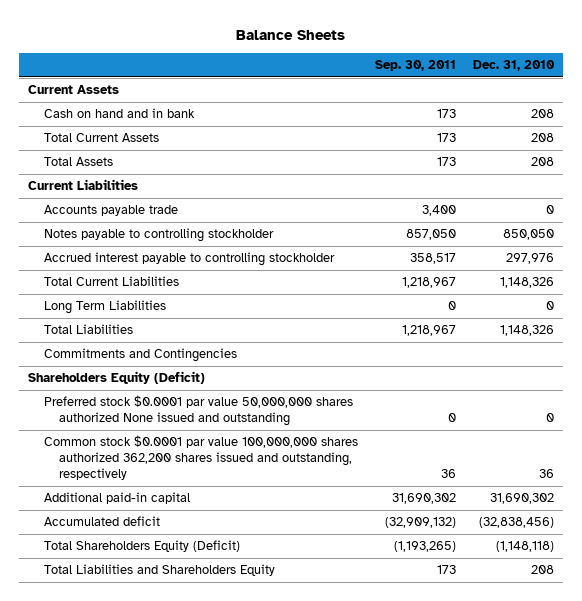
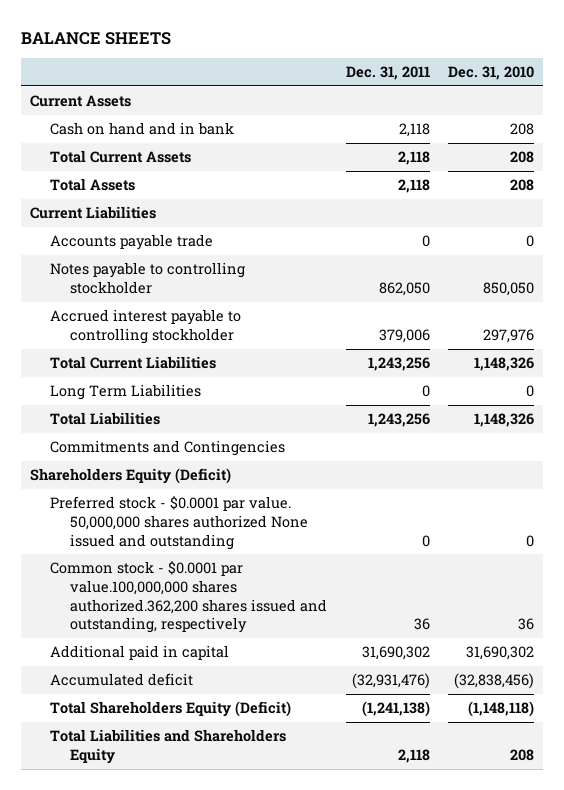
[236,29,346,40] Balance Sheets -> [21,31,172,45] BALANCE SHEETS
[375,60,457,72] Sep. 30, 2011 -> none
none -> [345,66,430,81] Dec. 31, 2011
[43,395,353,427] Preferred stock $0.0001 par value 50,000,000 shares authorized None issued and outstanding -> [50,496,309,550] Preferred stock - $0.0001 par value. 50,000,000 shares authorized None issued and outstanding
[43,435,358,481] Common stock $0.0001 par value 100,000,000 shares authorized 362,200 shares issued and outstanding, respectively -> [50,561,328,634] Common stock - $0.0001 par value.100,000,000 shares authorized.362,200 shares issued and outstanding, respectively
[43,492,190,505] Additional paid-in capital -> [50,645,230,661] Additional paid in capital

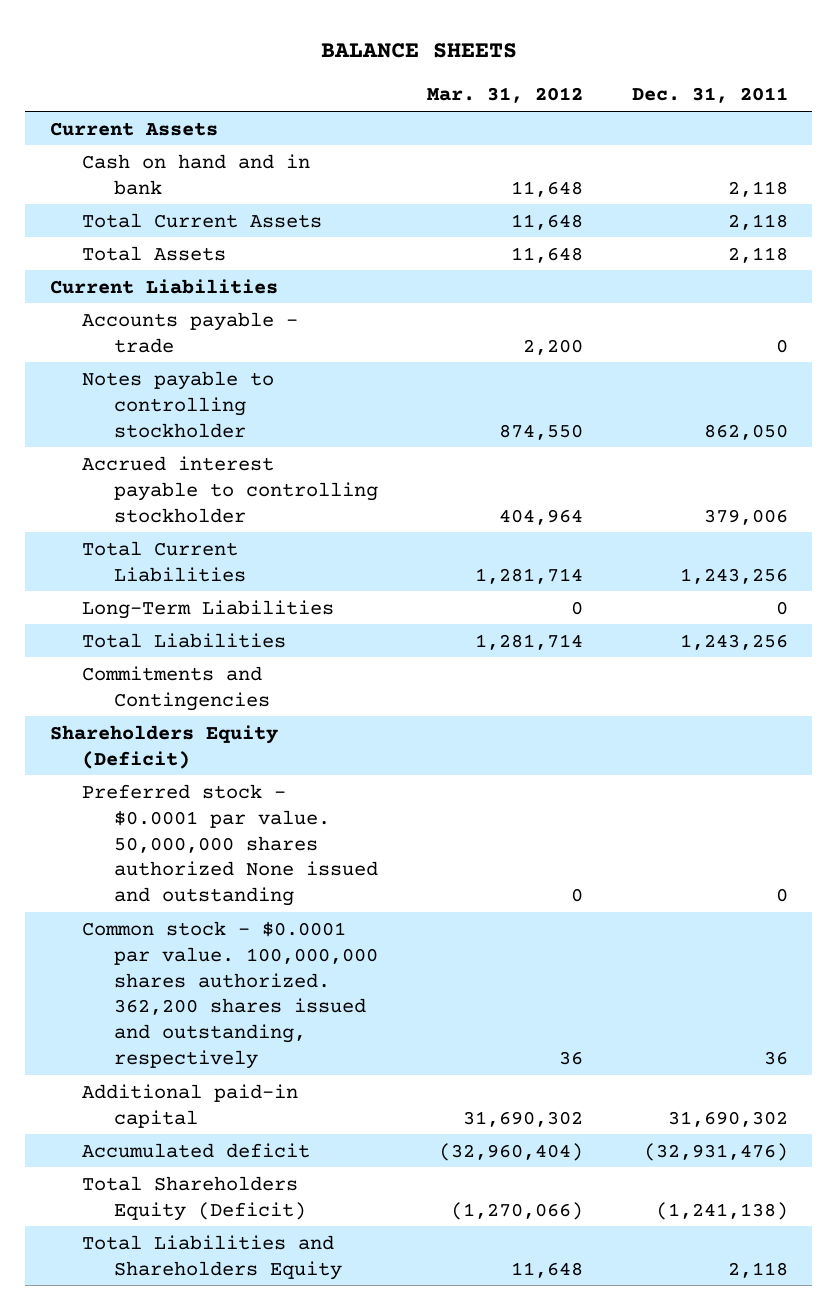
[448,66,535,81] Dec. 31, 2010 -> none
none -> [427,87,584,104] Mar. 31, 2012
[50,234,214,251] Accounts payable trade -> [82,311,299,353] Accounts payable - trade
[50,384,202,401] Long Term Liabilities -> [82,599,335,619] Long-Term Liabilities
[50,561,328,634] Common stock - $0.0001 par value.100,000,000 shares authorized.362,200 shares issued and outstanding, respectively -> [82,920,379,1070] Common stock - $0.0001 par value. 100,000,000 shares authorized. 362,200 shares issued and outstanding, respectively
[50,645,230,661] Additional paid in capital -> [82,1083,299,1128] Additional paid-in capital

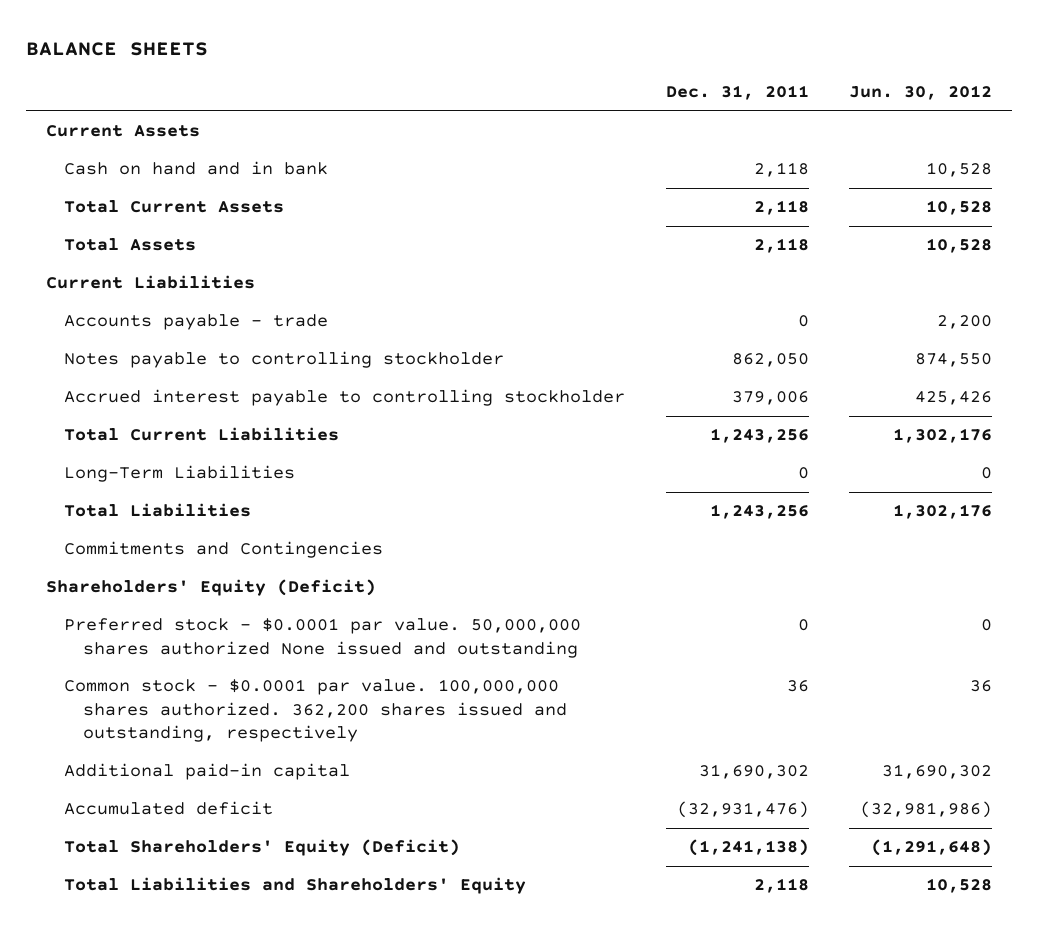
[427,87,584,104] Mar. 31, 2012 -> none
none -> [848,85,992,101] Jun. 30, 2012
[49,724,278,769] Shareholders Equity (Deficit) -> [45,579,376,597] Shareholders' Equity (Deficit)
[82,1175,307,1221] Total Shareholders Equity (Deficit) -> [64,839,461,857] Total Shareholders' Equity (Deficit)
[82,1234,343,1280] Total Liabilities and Shareholders Equity -> [64,877,527,895] Total Liabilities and Shareholders' Equity

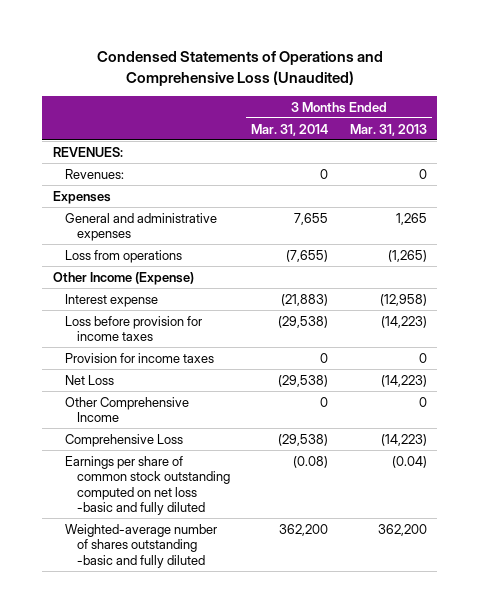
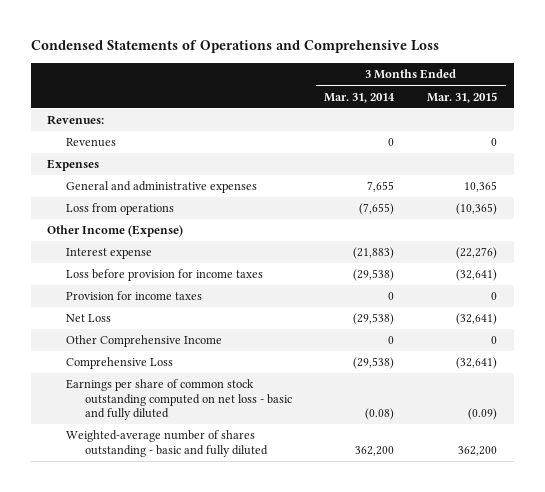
[96,51,383,86] Condensed Statements of Operations and Comprehensive Loss (Unaudited) -> [30,40,439,54] Condensed Statements of Operations and Comprehensive Loss
[349,123,427,136] Mar. 31, 2013 -> none
none -> [427,91,498,103] Mar. 31, 2015
[52,146,123,157] REVENUES: -> [47,115,105,126] Revenues:
[64,168,124,179] Revenues: -> [65,138,116,148] Revenues
[64,455,231,516] Earnings per share of common stock outstanding computed on net loss -basic and fully diluted -> [65,379,292,421] Earnings per share of common stock outstanding computed on net loss - basic and fully diluted
[64,523,217,568] Weighted-average number of shares outstanding -basic and fully diluted -> [65,430,268,457] Weighted-average number of shares outstanding - basic and fully diluted

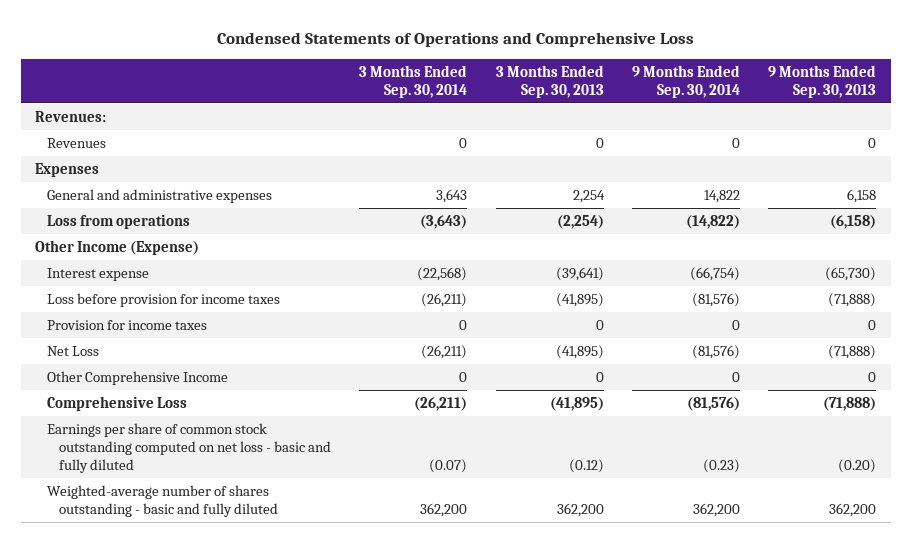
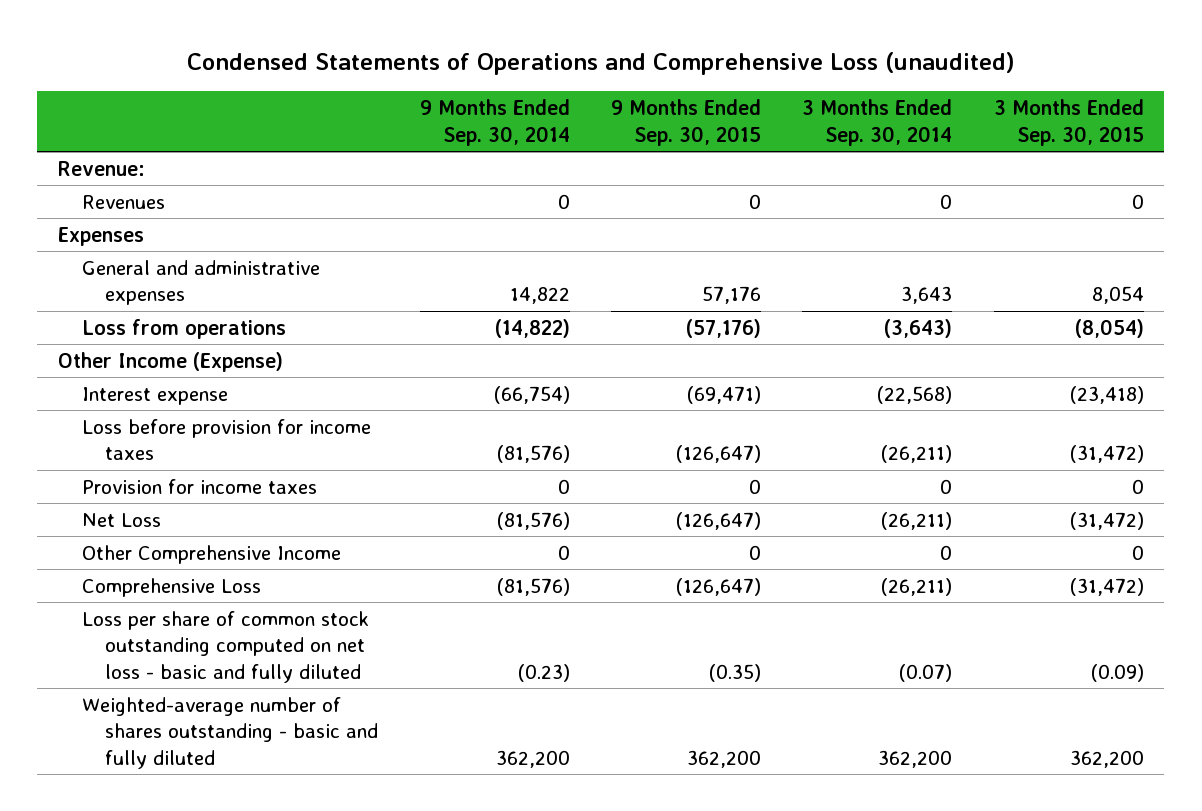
[216,32,694,48] Condensed Statements of Operations and Comprehensive Loss -> [186,52,1015,76] Condensed Statements of Operations and Comprehensive Loss (unaudited)
[495,65,604,99] 3 Months Ended Sep. 30, 2013 -> none
[768,65,877,99] 9 Months Ended Sep. 30, 2013 -> none
none -> [610,99,761,146] 9 Months Ended Sep. 30, 2015
none -> [993,99,1144,146] 3 Months Ended Sep. 30, 2015
[35,110,107,122] Revenues: -> [57,160,145,176] Revenue:
[47,422,332,473] Earnings per share of common stock outstanding computed on net loss - basic and fully diluted -> [81,610,369,683] Loss per share of common stock outstanding computed on net loss - basic and fully diluted

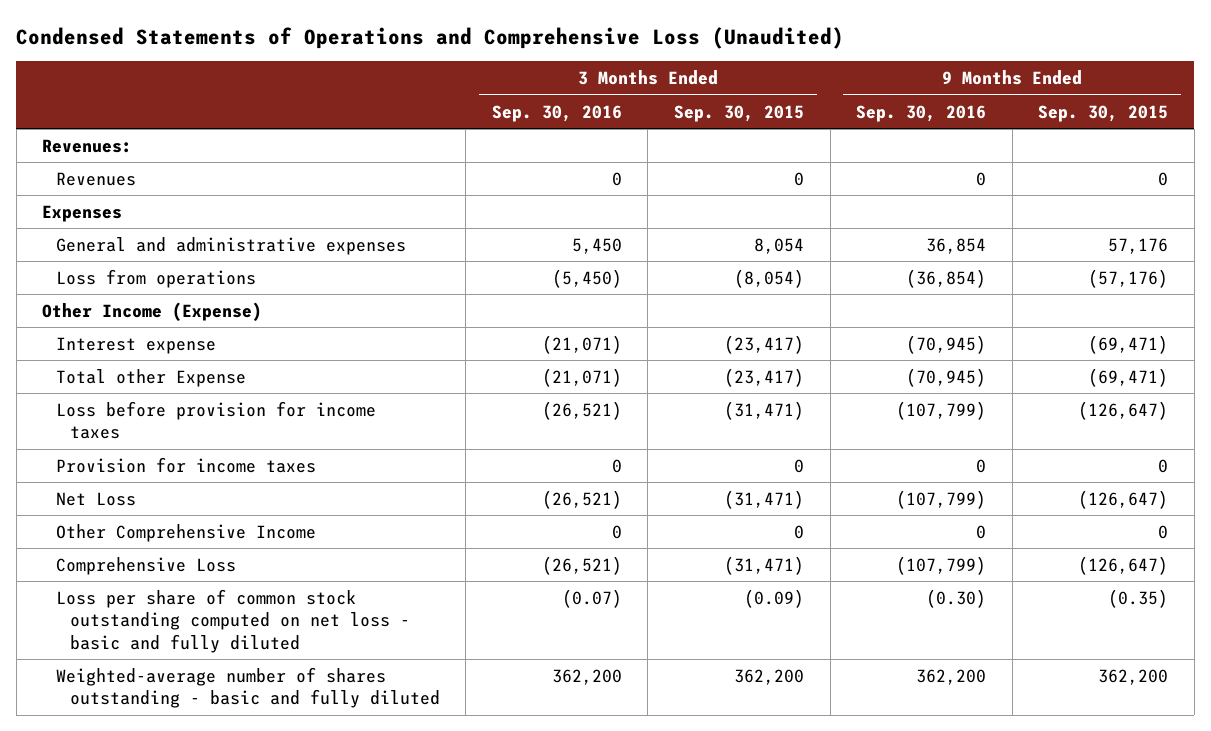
[186,52,1015,76] Condensed Statements of Operations and Comprehensive Loss (unaudited) -> [16,26,845,49] Condensed Statements of Operations and Comprehensive Loss (Unaudited)
[419,99,570,146] 9 Months Ended Sep. 30, 2014 -> none
[802,99,953,146] 3 Months Ended Sep. 30, 2014 -> none
none -> [491,104,622,122] Sep. 30, 2016
none -> [856,104,987,122] Sep. 30, 2016
[57,160,145,176] Revenue: -> [42,138,133,153] Revenues:
[1069,385,1144,404] (23,418) -> [723,334,804,354] (23,417)
none -> [55,368,246,387] Total other Expense
[1069,445,1144,464] (31,472) -> [723,400,804,420] (31,471)
[1069,511,1144,530] (31,472) -> [723,489,804,509] (31,471)
[1069,577,1144,596] (31,472) -> [723,555,804,575] (31,471)

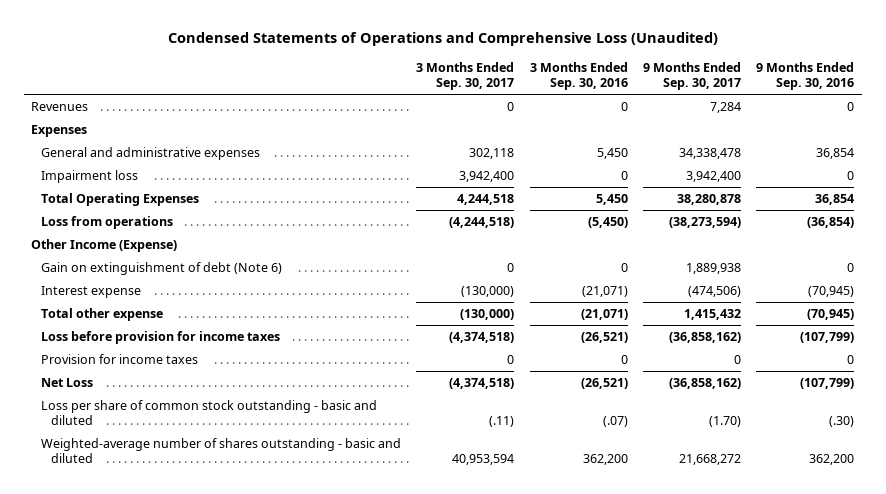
[673,104,804,122] Sep. 30, 2015 -> none
[1038,104,1169,122] Sep. 30, 2015 -> none
none -> [416,61,515,91] 3 Months Ended Sep. 30, 2017
none -> [643,61,742,91] 9 Months Ended Sep. 30, 2017
[42,138,133,153] Revenues: -> none
none -> [41,169,139,183] Impairment loss
none -> [41,192,200,206] Total Operating Expenses
none -> [41,261,283,275] Gain on extinguishment of debt (Note 6)
[55,368,246,387] Total other Expense -> [41,307,164,321] Total other expense
[55,523,316,542] Other Comprehensive Income -> none
[55,556,236,575] Comprehensive Loss -> none
[55,588,410,653] Loss per share of common stock outstanding computed on net loss - basic and fully diluted -> [41,399,378,426] Loss per share of common stock outstanding - basic and diluted
[561,588,622,608] (0.07) -> [602,416,628,428] (.07)
[926,588,987,608] (0.30) -> [829,416,855,428] (.30)
[55,666,440,709] Weighted-average number of shares outstanding - basic and fully diluted -> [41,437,402,464] Weighted-average number of shares outstanding - basic and diluted

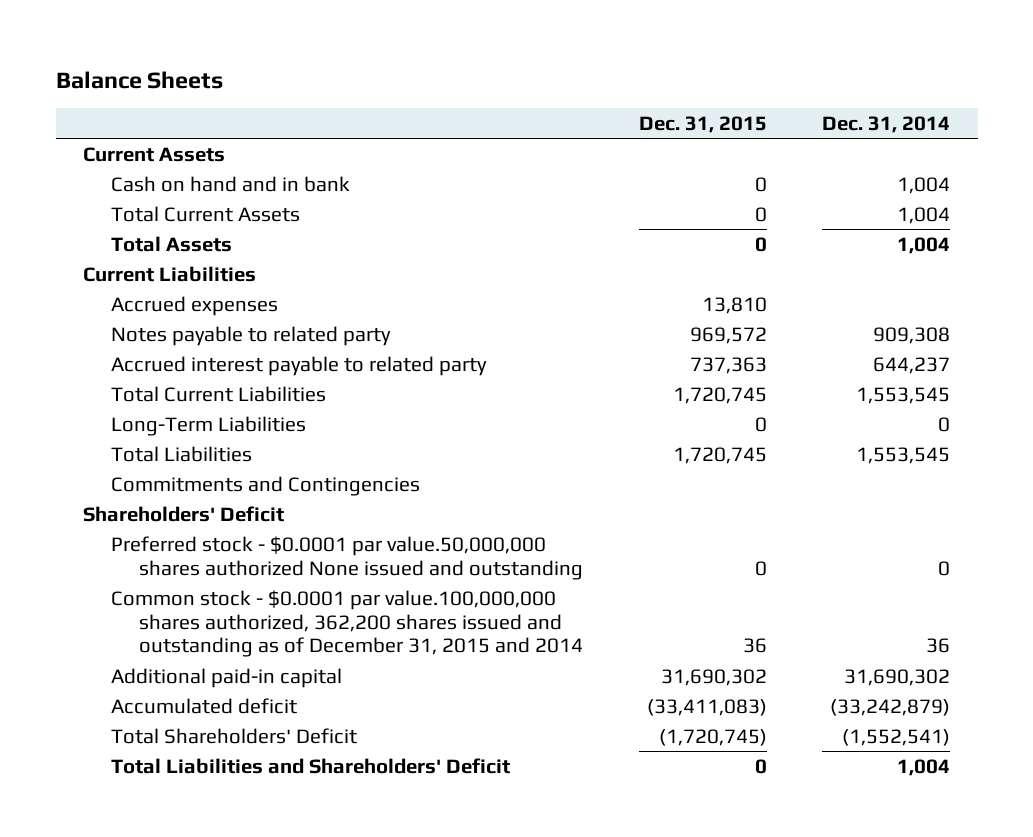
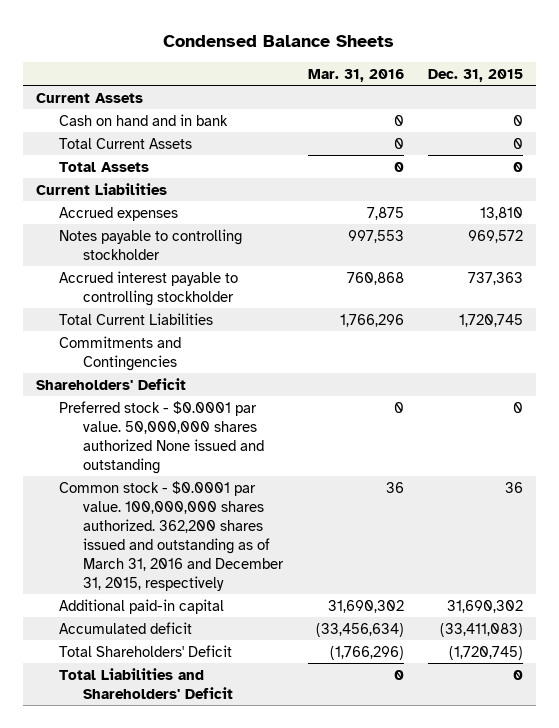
[55,70,223,89] Balance Sheets -> [163,34,395,47] Condensed Balance Sheets
[822,115,951,133] Dec. 31, 2014 -> none
none -> [307,68,404,82] Mar. 31, 2016
[111,325,392,346] Notes payable to related party -> [59,228,243,260] Notes payable to controlling stockholder
[111,355,488,376] Accrued interest payable to related party -> [59,270,239,306] Accrued interest payable to controlling stockholder
[111,415,307,436] Long-Term Liabilities -> none
[111,445,253,462] Total Liabilities -> none
[111,535,584,580] Preferred stock - $0.0001 par value.50,000,000 shares authorized None issued and outstanding -> [59,400,265,474] Preferred stock - $0.0001 par value. 50,000,000 shares authorized None issued and outstanding
[111,589,584,658] Common stock - $0.0001 par value.100,000,000 shares authorized, 362,200 shares issued and outstanding as of December 31, 2015 and 2014 -> [59,480,285,591] Common stock - $0.0001 par value. 100,000,000 shares authorized. 362,200 shares issued and outstanding as of March 31, 2016 and December 31, 2015, respectively

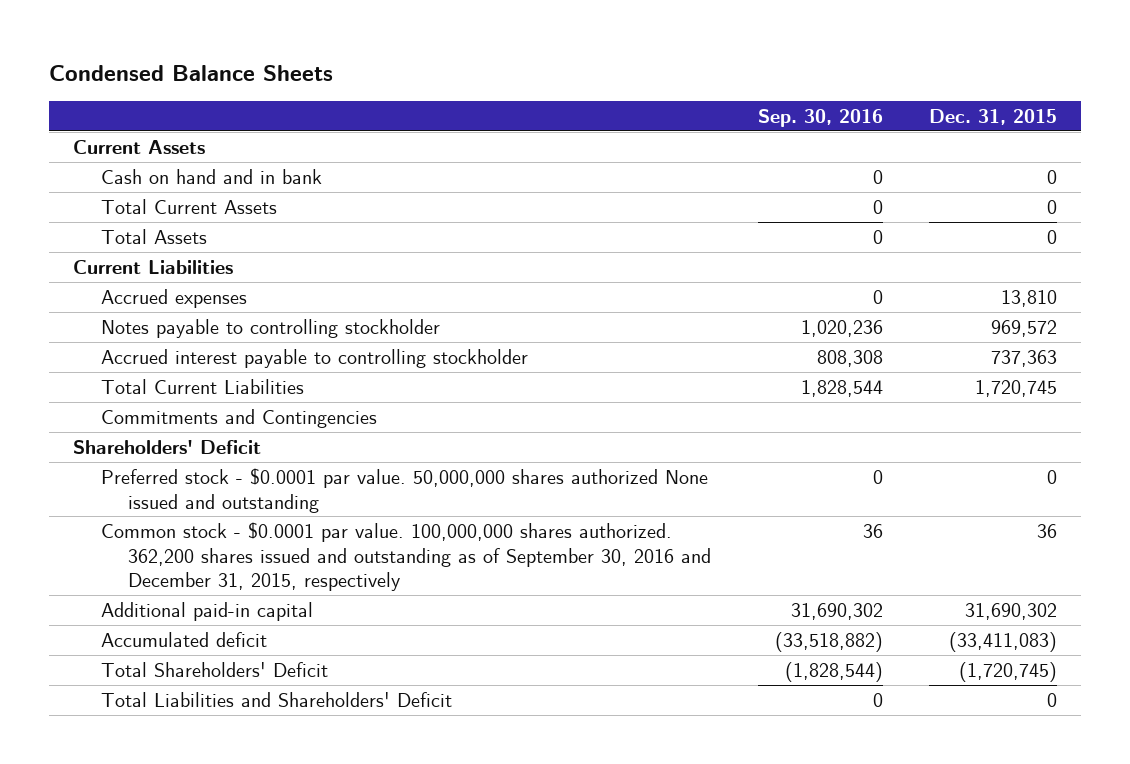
[307,68,404,82] Mar. 31, 2016 -> none
none -> [757,108,883,127] Sep. 30, 2016
[59,480,285,591] Common stock - $0.0001 par value. 100,000,000 shares authorized. 362,200 shares issued and outstanding as of March 31, 2016 and December 31, 2015, respectively -> [100,521,712,592] Common stock - $0.0001 par value. 100,000,000 shares authorized. 362,200 shares issued and outstanding as of September 30, 2016 and December 31, 2015, respectively

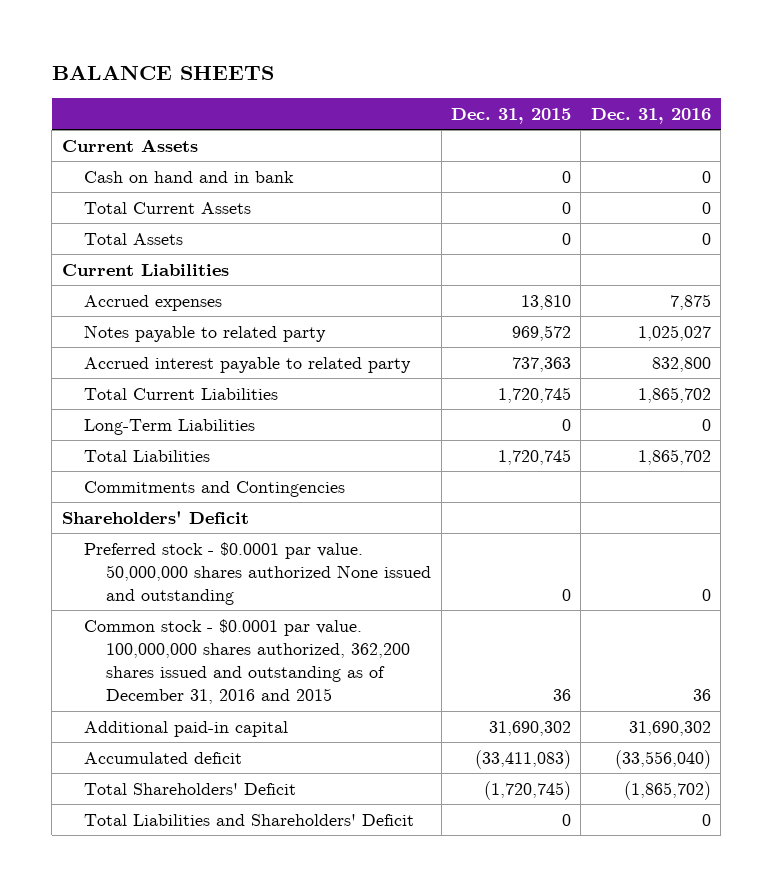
[49,64,334,81] Condensed Balance Sheets -> [51,65,274,81] BALANCE SHEETS
[757,108,883,127] Sep. 30, 2016 -> none
none -> [590,108,711,125] Dec. 31, 2016
[100,318,440,338] Notes payable to controlling stockholder -> [83,324,326,342] Notes payable to related party
[100,348,528,368] Accrued interest payable to controlling stockholder -> [83,356,411,373] Accrued interest payable to related party
none -> [83,418,255,435] Long-Term Liabilities
none -> [83,449,210,462] Total Liabilities
[100,521,712,592] Common stock - $0.0001 par value. 100,000,000 shares authorized. 362,200 shares issued and outstanding as of September 30, 2016 and December 31, 2015, respectively -> [83,618,411,705] Common stock - $0.0001 par value. 100,000,000 shares authorized, 362,200 shares issued and outstanding as of December 31, 2016 and 2015

